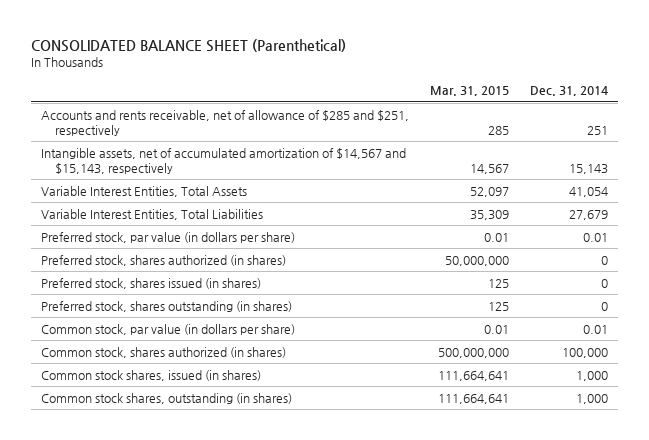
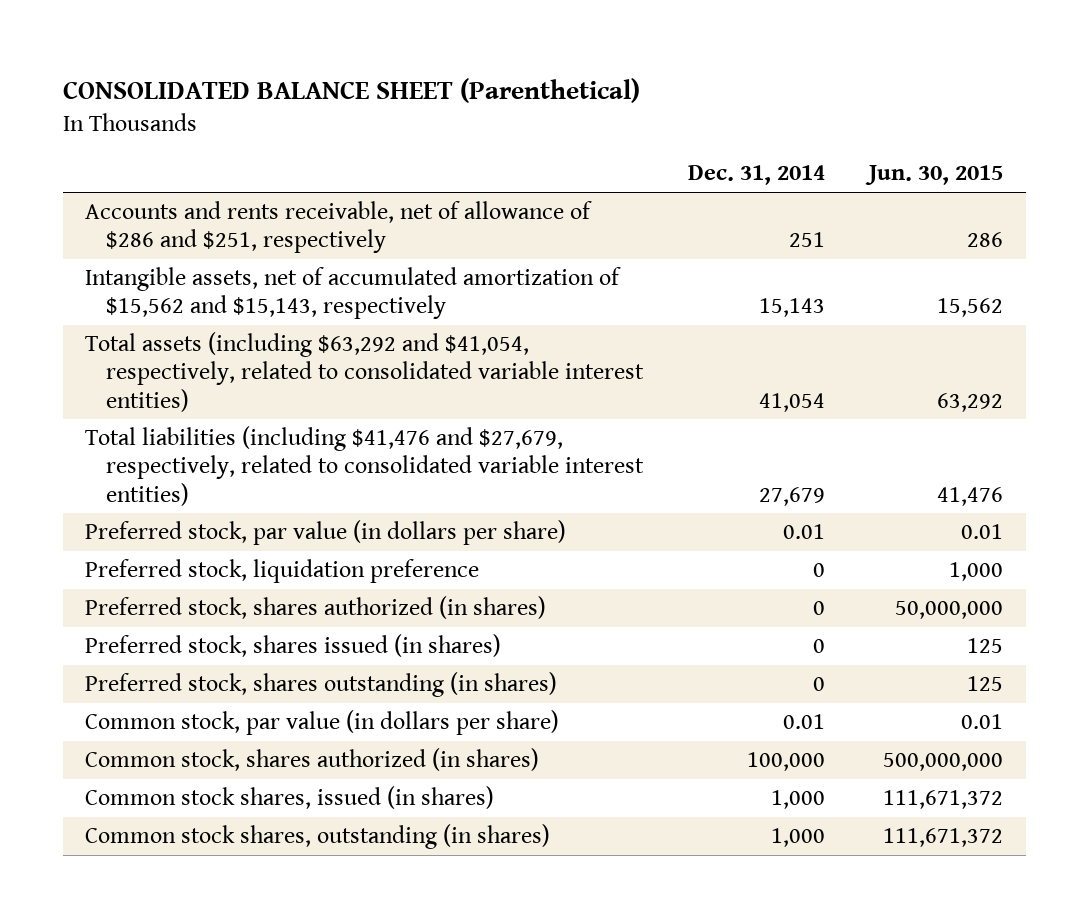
[429,86,509,97] Mar. 31, 2015 -> none
none -> [865,165,1004,186] Jun. 30, 2015
[41,110,410,136] Accounts and rents receivable, net of allowance of $285 and $251, respectively -> [85,201,593,254] Accounts and rents receivable, net of allowance of $286 and $251, respectively
[41,148,407,174] Intangible assets, net of accumulated amortization of $14,567 and $15,143, respectively -> [85,267,622,320] Intangible assets, net of accumulated amortization of $15,562 and $15,143, respectively
[41,186,248,198] Variable Interest Entities, Total Assets -> [85,332,645,412] Total assets (including $63,292 and $41,054, respectively, related to consolidated variable interest entities)
[41,209,264,221] Variable Interest Entities, Total Liabilities -> [85,426,645,506] Total liabilities (including $41,476 and $27,679, respectively, related to consolidated variable interest entities)
none -> [85,559,480,584] Preferred stock, liquidation preference

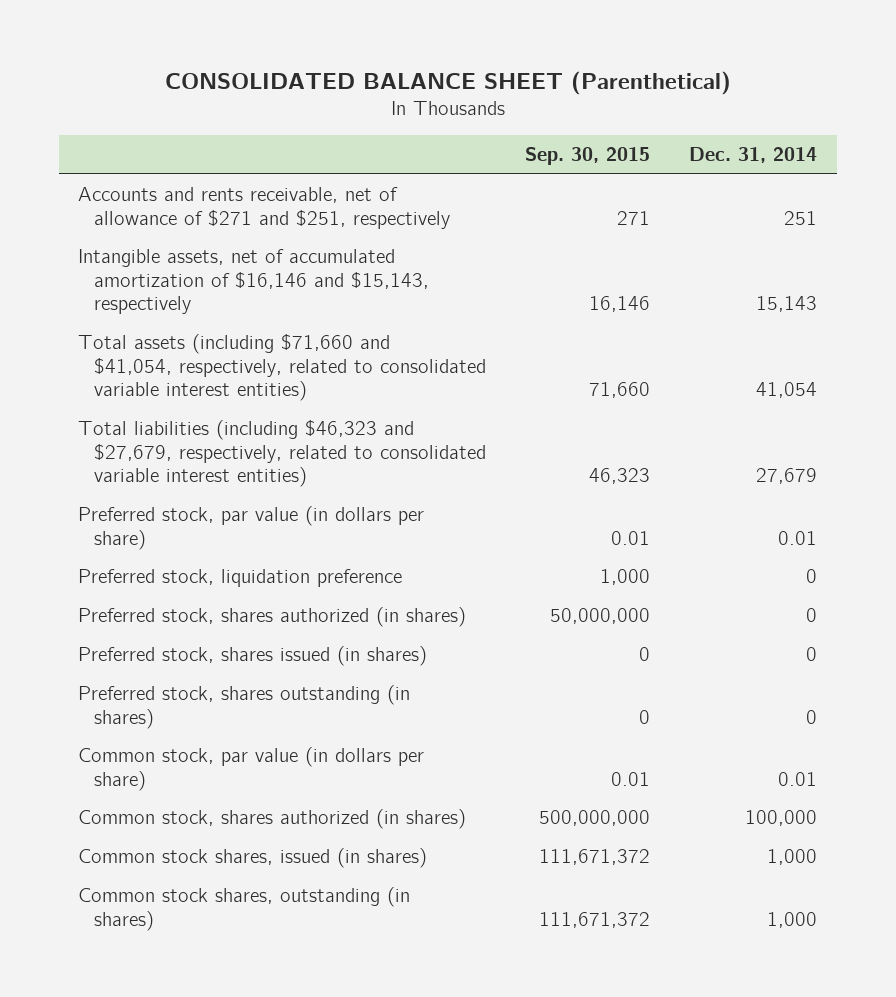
[865,165,1004,186] Jun. 30, 2015 -> none
none -> [524,147,650,166] Sep. 30, 2015
[85,201,593,254] Accounts and rents receivable, net of allowance of $286 and $251, respectively -> [78,187,450,229] Accounts and rents receivable, net of allowance of $271 and $251, respectively
[85,267,622,320] Intangible assets, net of accumulated amortization of $15,562 and $15,143, respectively -> [78,249,429,315] Intangible assets, net of accumulated amortization of $16,146 and $15,143, respectively
[85,332,645,412] Total assets (including $63,292 and $41,054, respectively, related to consolidated variable interest entities) -> [78,334,486,402] Total assets (including $71,660 and $41,054, respectively, related to consolidated variable interest entities)
[85,426,645,506] Total liabilities (including $41,476 and $27,679, respectively, related to consolidated variable interest entities) -> [78,420,486,488] Total liabilities (including $46,323 and $27,679, respectively, related to consolidated variable interest entities)

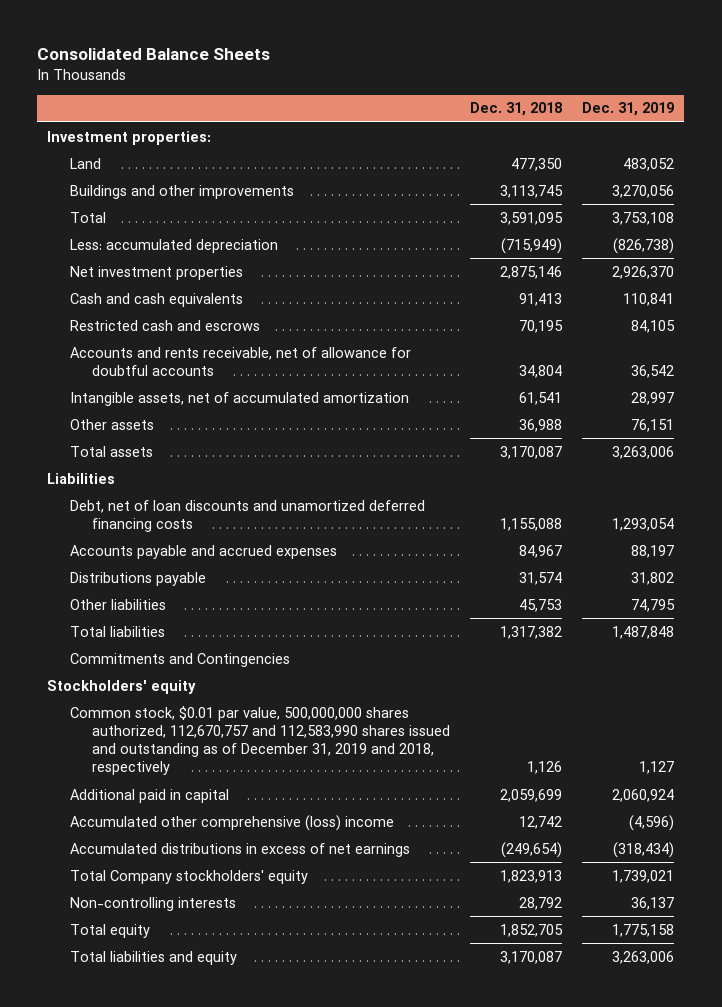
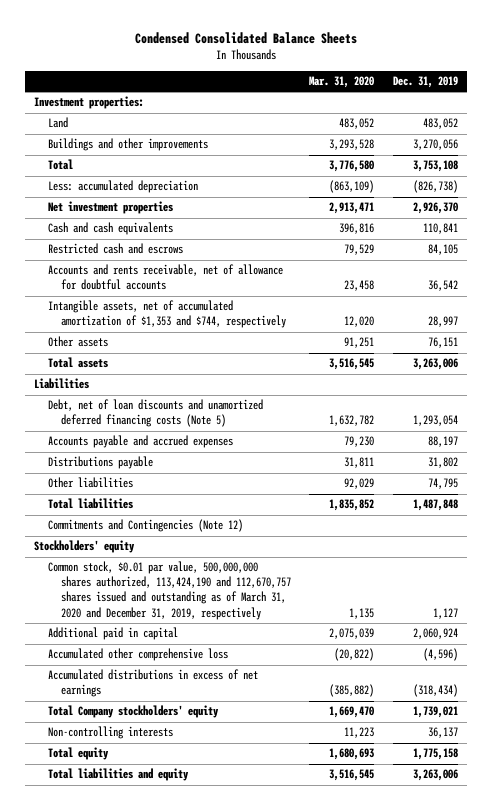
[37,48,271,61] Consolidated Balance Sheets -> [134,32,357,45] Condensed Consolidated Balance Sheets
[470,102,563,117] Dec. 31, 2018 -> none
none -> [309,76,375,89] Mar. 31, 2020
[69,391,409,406] Intangible assets, net of accumulated amortization -> [47,300,287,329] Intangible assets, net of accumulated amortization of $1,353 and $744, respectively
[69,499,425,532] Debt, net of loan discounts and unamortized deferred financing costs -> [47,399,263,428] Debt, net of loan discounts and unamortized deferred financing costs (Note 5)
[69,652,290,667] Commitments and Contingencies -> [47,519,243,533] Commitments and Contingencies (Note 12)
[69,705,451,776] Common stock, $0.01 par value, 500,000,000 shares authorized, 112,670,757 and 112,583,990 shares issued and outstanding as of December 31, 2019 and 2018, respectively -> [47,561,292,620] Common stock, $0.01 par value, 500,000,000 shares authorized, 113,424,190 and 112,670,757 shares issued and outstanding as of March 31, 2020 and December 31, 2019, respectively
[69,814,394,831] Accumulated other comprehensive (loss) income -> [47,648,228,662] Accumulated other comprehensive loss

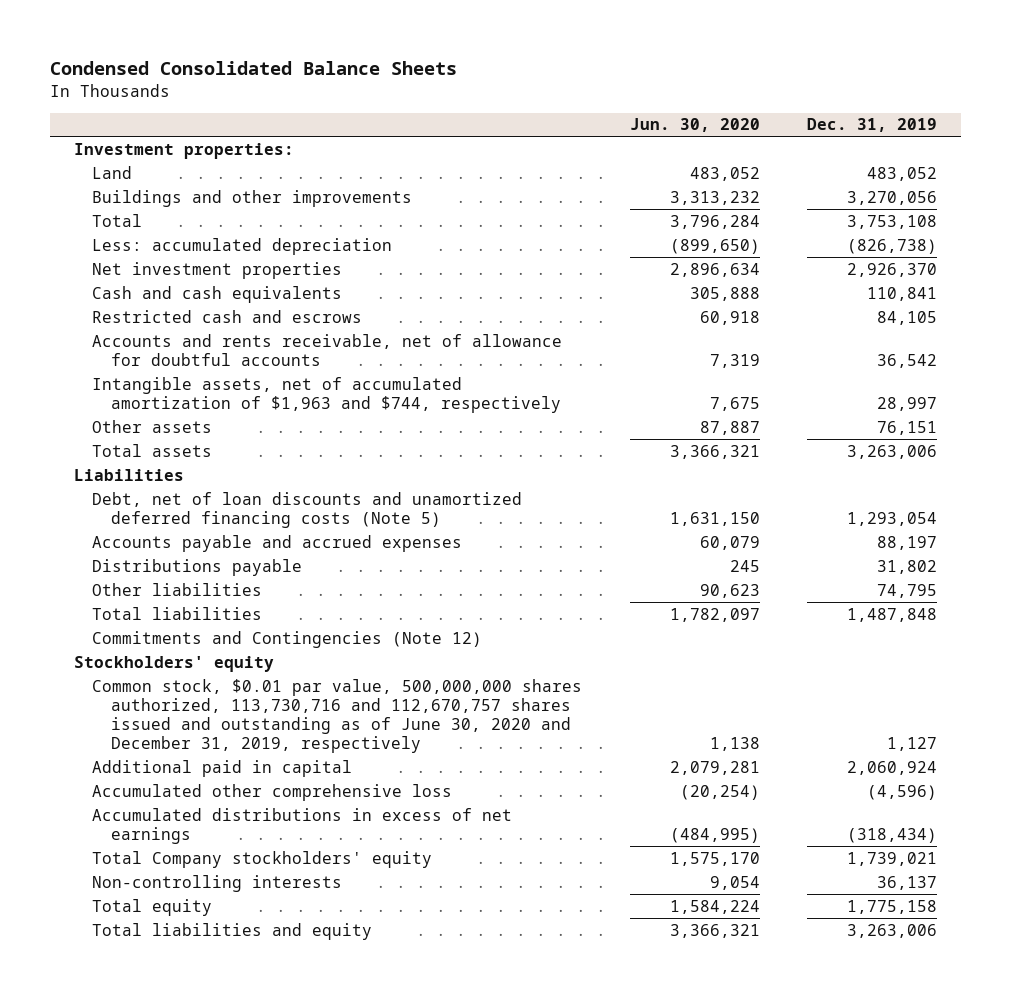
[309,76,375,89] Mar. 31, 2020 -> none
none -> [629,118,760,133] Jun. 30, 2020
[47,300,287,329] Intangible assets, net of accumulated amortization of $1,353 and $744, respectively -> [92,376,561,413] Intangible assets, net of accumulated amortization of $1,963 and $744, respectively
[47,561,292,620] Common stock, $0.01 par value, 500,000,000 shares authorized, 113,424,190 and 112,670,757 shares issued and outstanding as of March 31, 2020 and December 31, 2019, respectively -> [92,678,583,753] Common stock, $0.01 par value, 500,000,000 shares authorized, 113,730,716 and 112,670,757 shares issued and outstanding as of June 30, 2020 and December 31, 2019, respectively

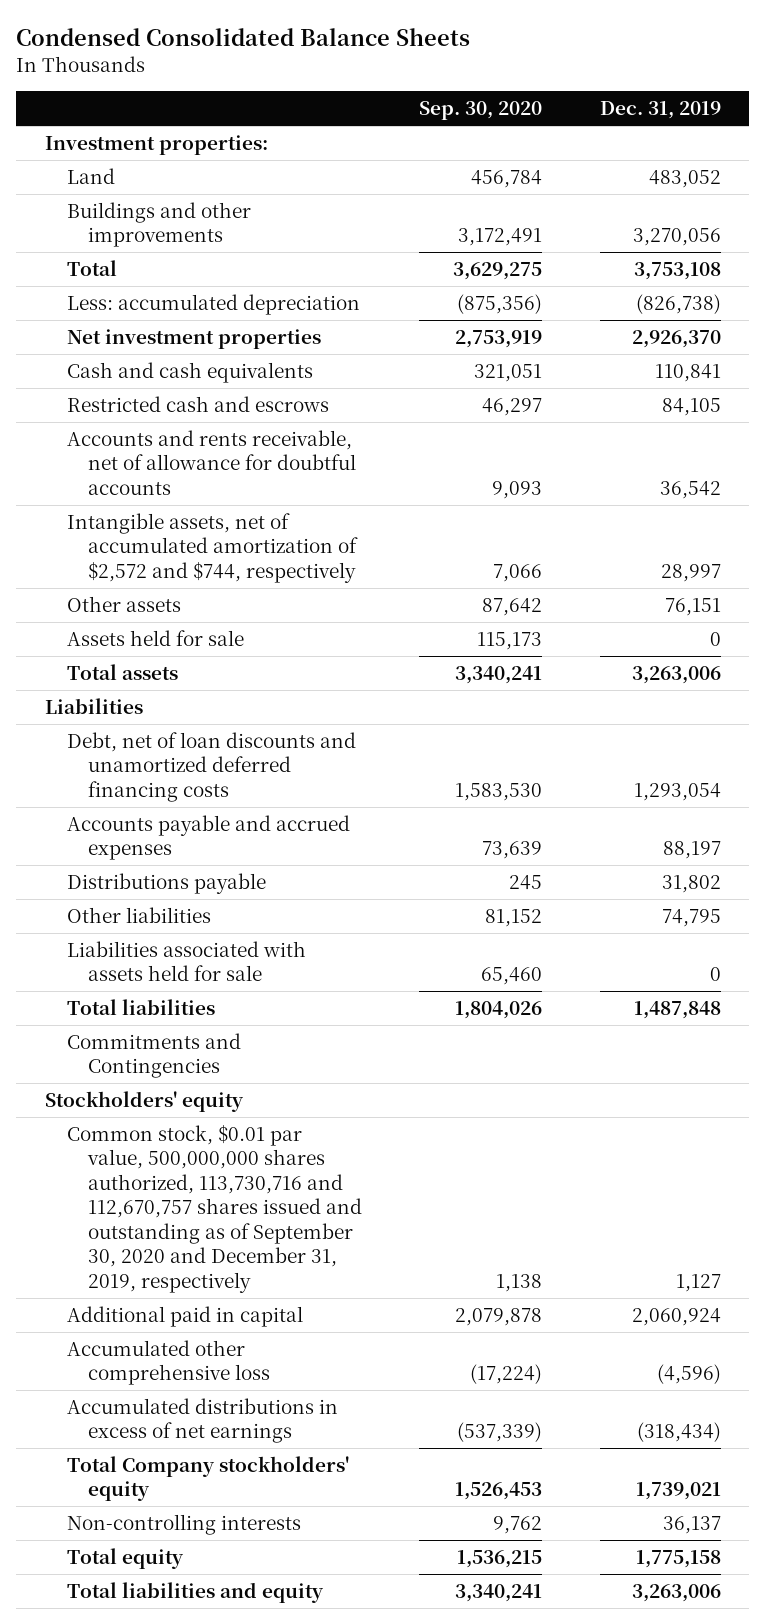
[629,118,760,133] Jun. 30, 2020 -> none
none -> [419,101,543,121] Sep. 30, 2020
[92,376,561,413] Intangible assets, net of accumulated amortization of $1,963 and $744, respectively -> [66,512,359,583] Intangible assets, net of accumulated amortization of $2,572 and $744, respectively
none -> [66,629,244,646] Assets held for sale
[92,491,523,528] Debt, net of loan discounts and unamortized deferred financing costs (Note 5) -> [66,731,356,802] Debt, net of loan discounts and unamortized deferred financing costs
none -> [66,940,306,982] Liabilities associated with assets held for sale
[92,630,483,648] Commitments and Contingencies (Note 12) -> [66,1032,241,1079] Commitments and Contingencies
[92,678,583,753] Common stock, $0.01 par value, 500,000,000 shares authorized, 113,730,716 and 112,670,757 shares issued and outstanding as of June 30, 2020 and December 31, 2019, respectively -> [66,1124,363,1293] Common stock, $0.01 par value, 500,000,000 shares authorized, 113,730,716 and 112,670,757 shares issued and outstanding as of September 30, 2020 and December 31, 2019, respectively

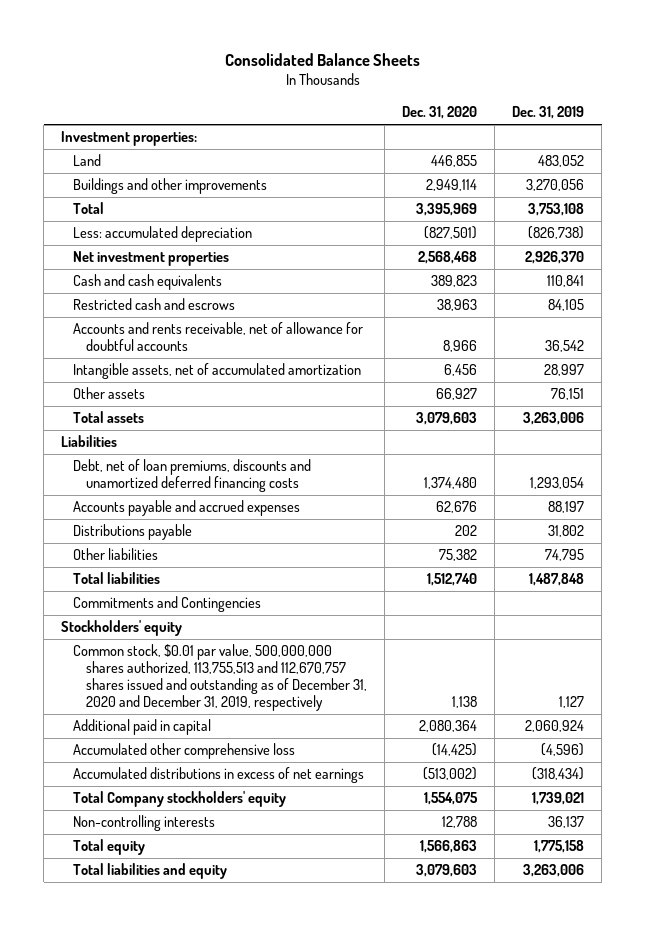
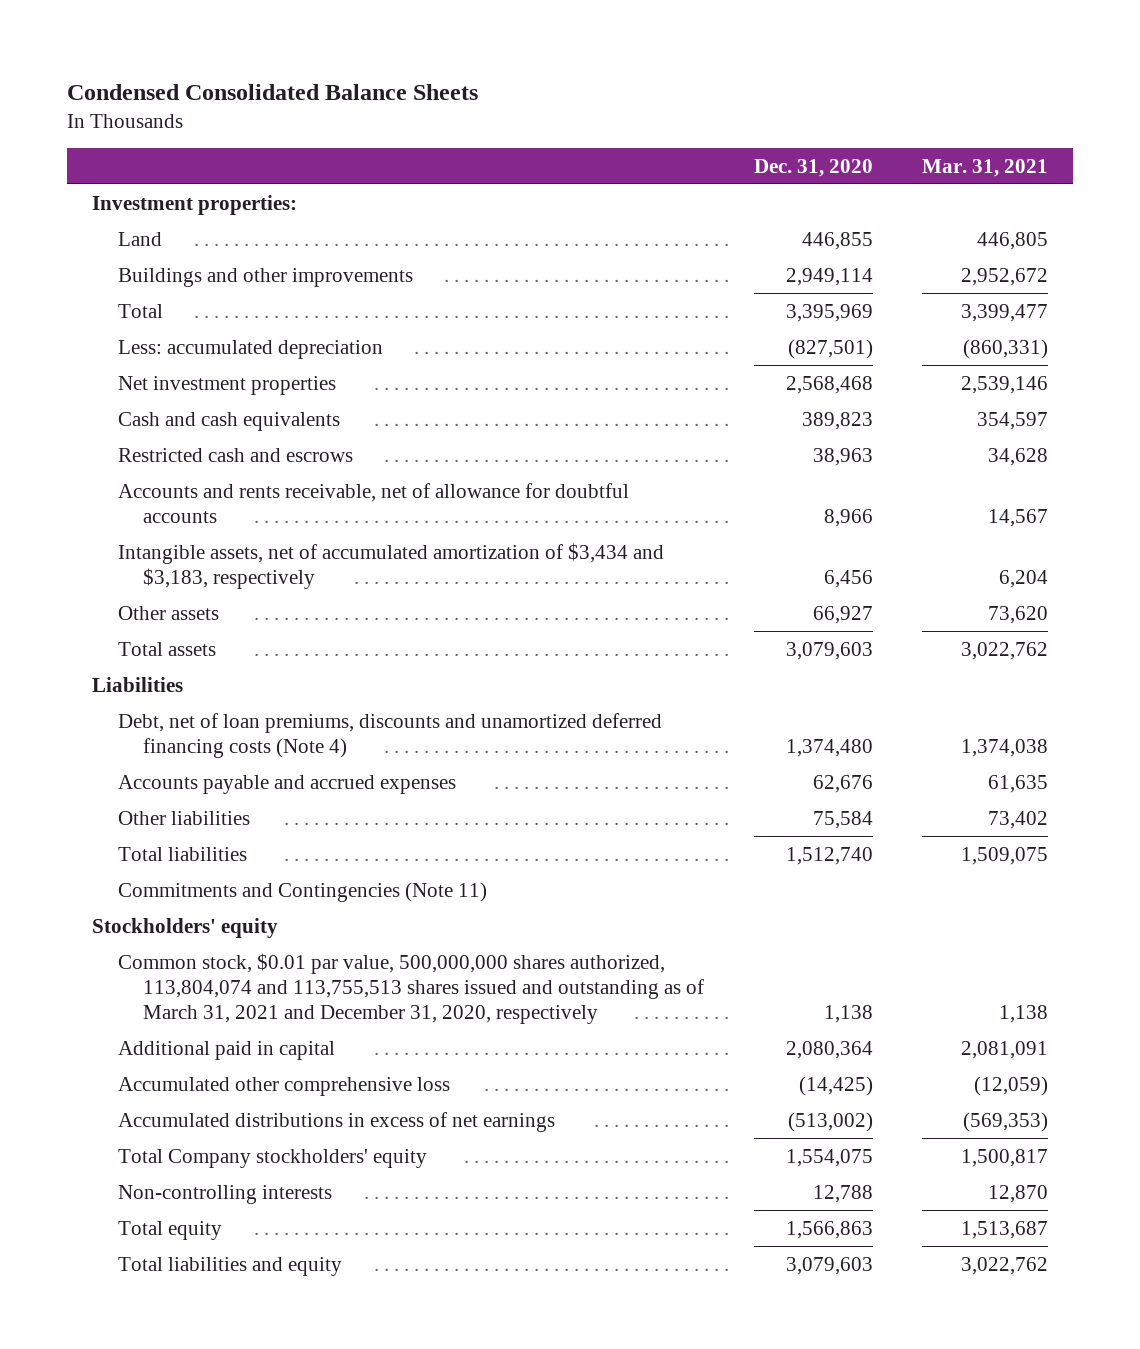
[224,52,420,66] Consolidated Balance Sheets -> [67,83,479,100] Condensed Consolidated Balance Sheets
[511,105,584,119] Dec. 31, 2019 -> none
none -> [921,158,1048,177] Mar. 31, 2021
[73,363,362,380] Intangible assets, net of accumulated amortization -> [117,542,664,589] Intangible assets, net of accumulated amortization of $3,434 and $3,183, respectively
[73,459,312,493] Debt, net of loan premiums, discounts and unamortized deferred financing costs -> [117,712,662,758] Debt, net of loan premiums, discounts and unamortized deferred financing costs (Note 4)
[73,524,193,541] Distributions payable -> none
[438,549,477,562] 75,382 -> [812,810,873,829] 75,584
[73,596,262,613] Commitments and Contingencies -> [117,881,487,902] Commitments and Contingencies (Note 11)
[73,644,367,712] Common stock, $0.01 par value, 500,000,000 shares authorized, 113,755,513 and 112,670,757 shares issued and outstanding as of December 31, 2020 and December 31, 2019, respectively -> [117,952,705,1024] Common stock, $0.01 par value, 500,000,000 shares authorized, 113,804,074 and 113,755,513 shares issued and outstanding as of March 31, 2021 and December 31, 2020, respectively

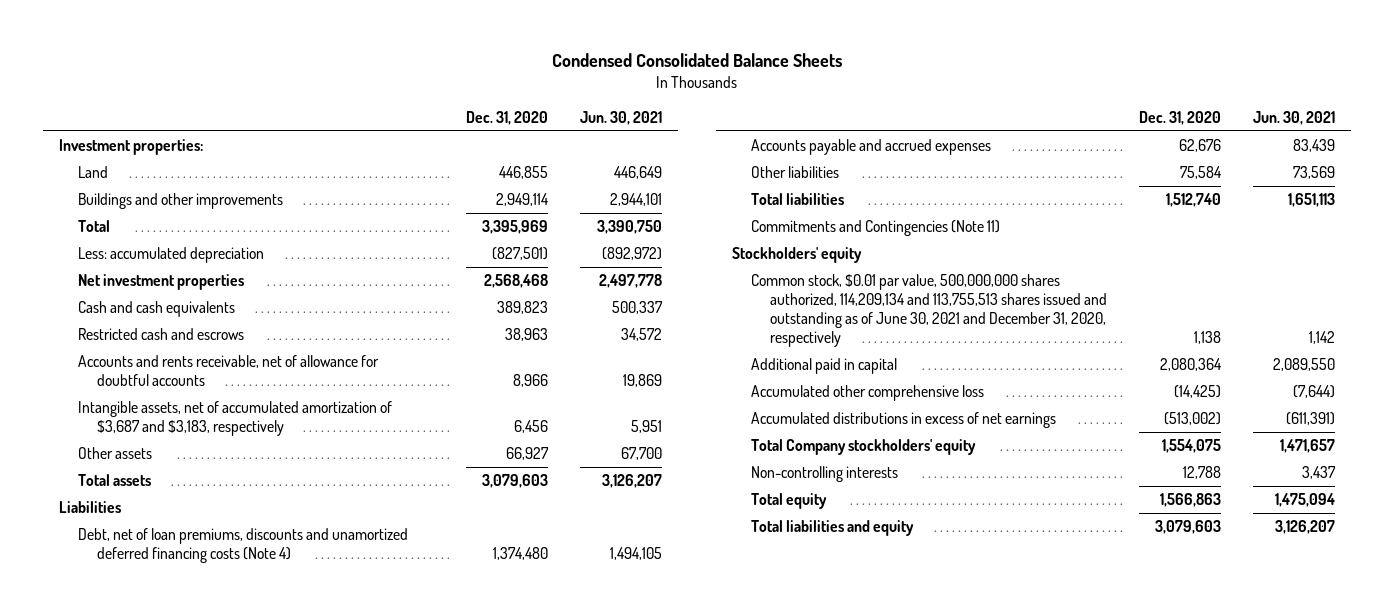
[921,158,1048,177] Mar. 31, 2021 -> none
none -> [579,110,662,125] Jun. 30, 2021
[117,542,664,589] Intangible assets, net of accumulated amortization of $3,434 and $3,183, respectively -> [77,401,392,437] Intangible assets, net of accumulated amortization of $3,687 and $3,183, respectively
[117,952,705,1024] Common stock, $0.01 par value, 500,000,000 shares authorized, 113,804,074 and 113,755,513 shares issued and outstanding as of March 31, 2021 and December 31, 2020, respectively -> [751,274,1108,347] Common stock, $0.01 par value, 500,000,000 shares authorized, 114,209,134 and 113,755,513 shares issued and outstanding as of June 30, 2021 and December 31, 2020, respectively

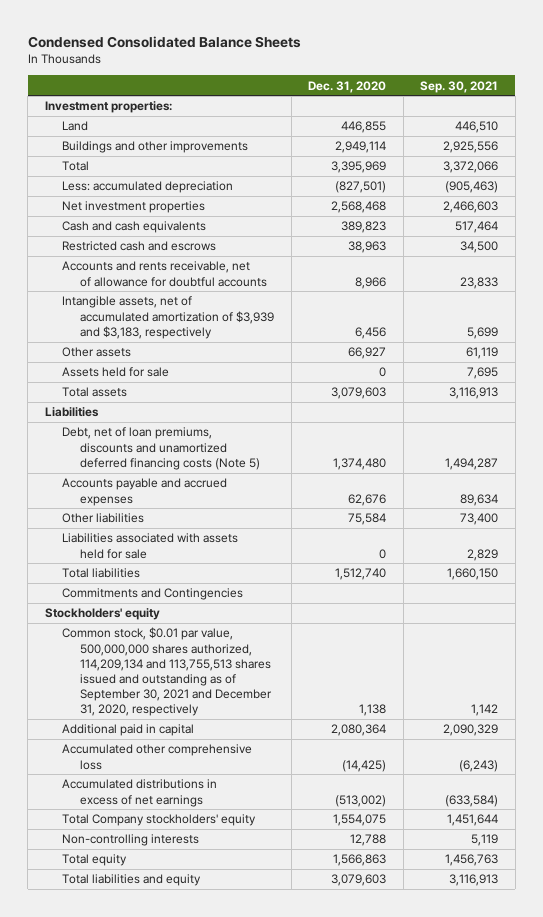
[579,110,662,125] Jun. 30, 2021 -> none
none -> [420,80,499,93] Sep. 30, 2021
[77,401,392,437] Intangible assets, net of accumulated amortization of $3,687 and $3,183, respectively -> [62,296,274,339] Intangible assets, net of accumulated amortization of $3,939 and $3,183, respectively
none -> [62,367,170,378] Assets held for sale
[77,528,408,564] Debt, net of loan premiums, discounts and unamortized deferred financing costs (Note 4) -> [62,427,260,470] Debt, net of loan premiums, discounts and unamortized deferred financing costs (Note 5)
none -> [62,533,239,559] Liabilities associated with assets held for sale
[751,220,1001,237] Commitments and Contingencies (Note 11) -> [62,588,244,601] Commitments and Contingencies
[751,274,1108,347] Common stock, $0.01 par value, 500,000,000 shares authorized, 114,209,134 and 113,755,513 shares issued and outstanding as of June 30, 2021 and December 31, 2020, respectively -> [62,627,272,717] Common stock, $0.01 par value, 500,000,000 shares authorized, 114,209,134 and 113,755,513 shares issued and outstanding as of September 30, 2021 and December 31, 2020, respectively

